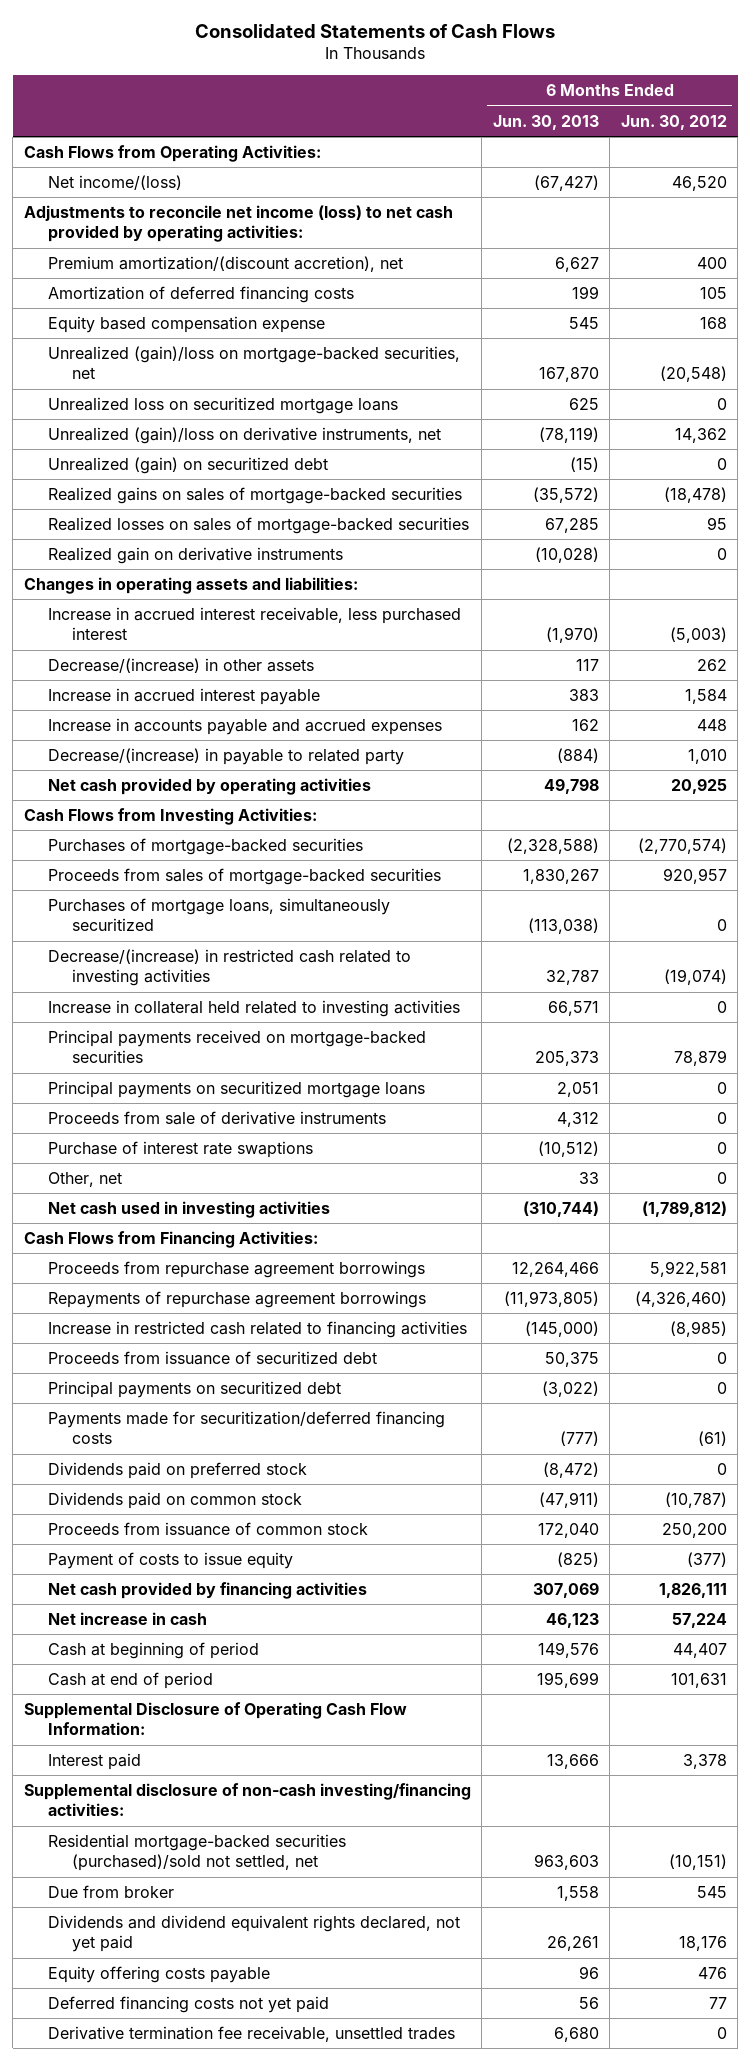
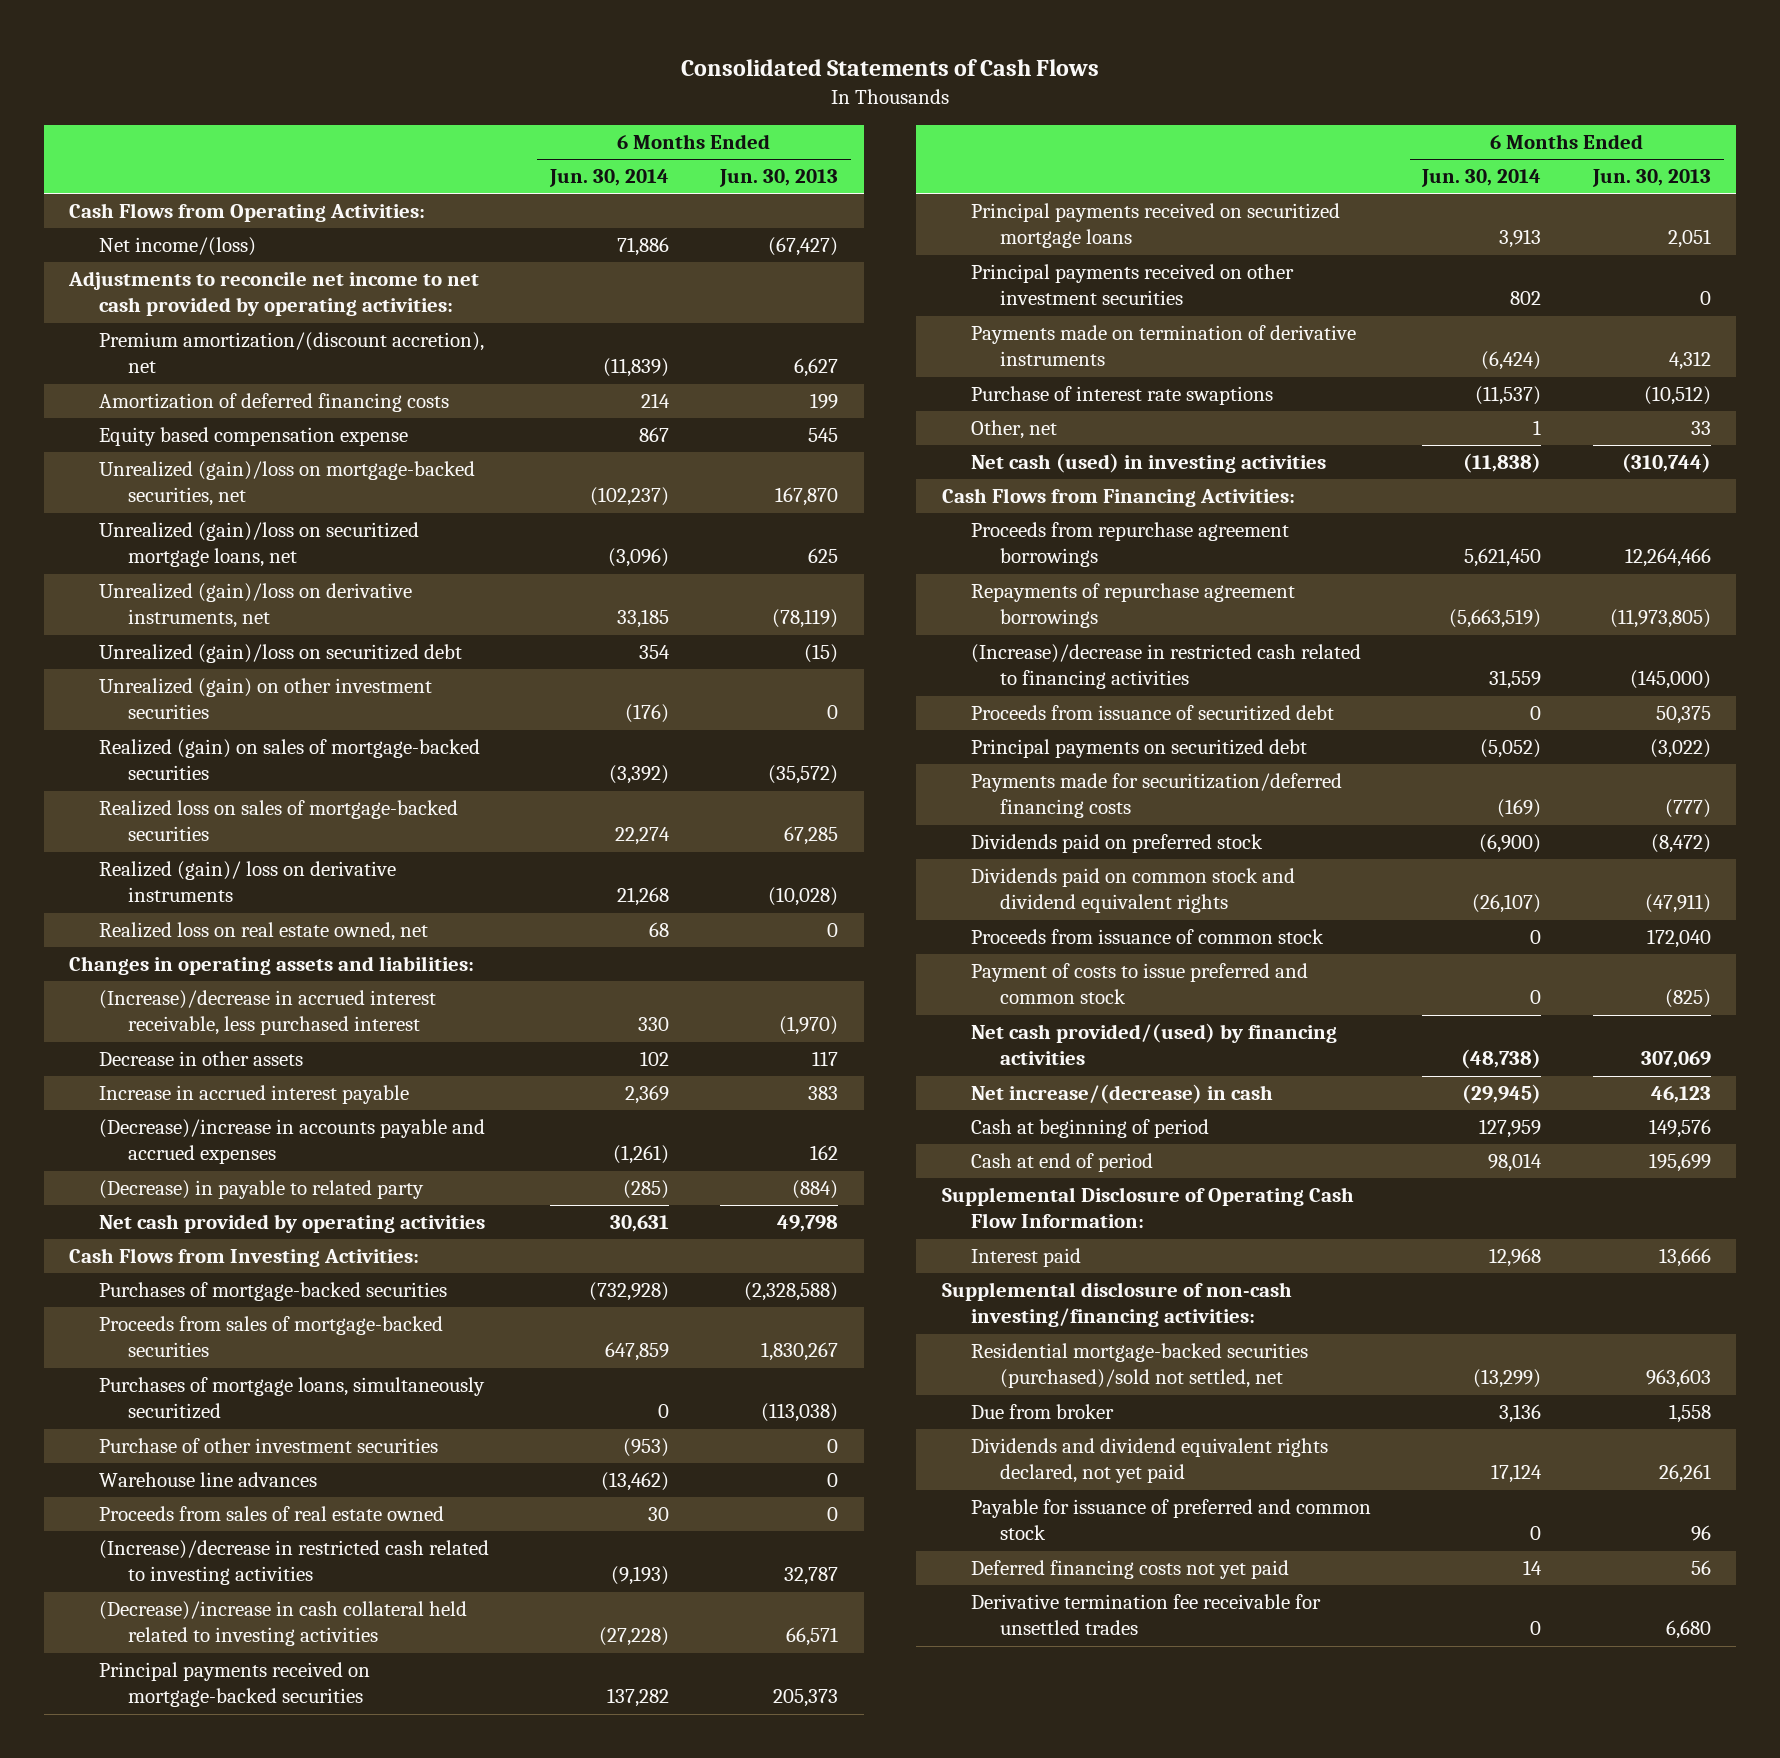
[620,114,727,130] Jun. 30, 2012 -> none
none -> [549,169,670,188] Jun. 30, 2014
[23,205,453,243] Adjustments to reconcile net income (loss) to net cash provided by operating activities: -> [68,271,480,317] Adjustments to reconcile net income to net cash provided by operating activities:
[47,397,398,415] Unrealized loss on securitized mortgage loans -> [98,522,419,568] Unrealized (gain)/loss on securitized mortgage loans, net
[47,457,328,475] Unrealized (gain) on securitized debt -> [98,644,462,664] Unrealized (gain)/loss on securitized debt
none -> [98,678,432,720] Unrealized (gain) on other investment securities
[47,487,462,505] Realized gains on sales of mortgage-backed securities -> [98,739,480,781] Realized (gain) on sales of mortgage-backed securities
[47,517,469,535] Realized losses on sales of mortgage-backed securities -> [98,800,458,842] Realized loss on sales of mortgage-backed securities
[47,547,343,565] Realized gain on derivative instruments -> [98,861,396,903] Realized (gain)/ loss on derivative instruments
none -> [98,922,428,942] Realized loss on real estate owned, net
[47,607,461,641] Increase in accrued interest receivable, less purchased interest -> [98,990,436,1036] (Increase)/decrease in accrued interest receivable, less purchased interest
[47,658,314,674] Decrease/(increase) in other assets -> [98,1051,303,1067] Decrease in other assets
[47,718,442,736] Increase in accounts payable and accrued expenses -> [98,1119,485,1165] (Decrease)/increase in accounts payable and accrued expenses
[47,748,404,766] Decrease/(increase) in payable to related party -> [98,1180,424,1200] (Decrease) in payable to related party
none -> [98,1438,438,1454] Purchase of other investment securities
none -> [98,1472,317,1488] Warehouse line advances
none -> [98,1506,444,1522] Proceeds from sales of real estate owned
[47,949,411,987] Decrease/(increase) in restricted cash related to investing activities -> [98,1540,489,1586] (Increase)/decrease in restricted cash related to investing activities
[47,1000,460,1018] Increase in collateral held related to investing activities -> [98,1601,467,1647] (Decrease)/increase in cash collateral held related to investing activities
[47,1081,425,1099] Principal payments on securitized mortgage loans -> [971,203,1341,249] Principal payments received on securitized mortgage loans
none -> [971,264,1295,306] Principal payments received on other investment securities
[47,1111,386,1126] Proceeds from sale of derivative instruments -> [971,325,1357,367] Payments made on termination of derivative instruments
[47,1201,330,1219] Net cash used in investing activities -> [971,453,1327,474] Net cash (used) in investing activities
[47,1321,467,1339] Increase in restricted cash related to financing activities -> [971,644,1362,690] (Increase)/decrease in restricted cash related to financing activities
[47,1492,302,1510] Dividends paid on common stock -> [971,868,1296,914] Dividends paid on common stock and dividend equivalent rights
[47,1552,293,1570] Payment of costs to issue equity -> [971,963,1309,1005] Payment of costs to issue preferred and common stock
[47,1582,367,1600] Net cash provided by financing activities -> [971,1023,1338,1066] Net cash provided/(used) by financing activities
[47,1612,207,1626] Net increase in cash -> [971,1084,1274,1105] Net increase/(decrease) in cash
[47,1966,270,1984] Equity offering costs payable -> [971,1499,1372,1541] Payable for issuance of preferred and common stock
[47,2026,455,2043] Derivative termination fee receivable, unsettled trades -> [971,1594,1322,1636] Derivative termination fee receivable for unsettled trades

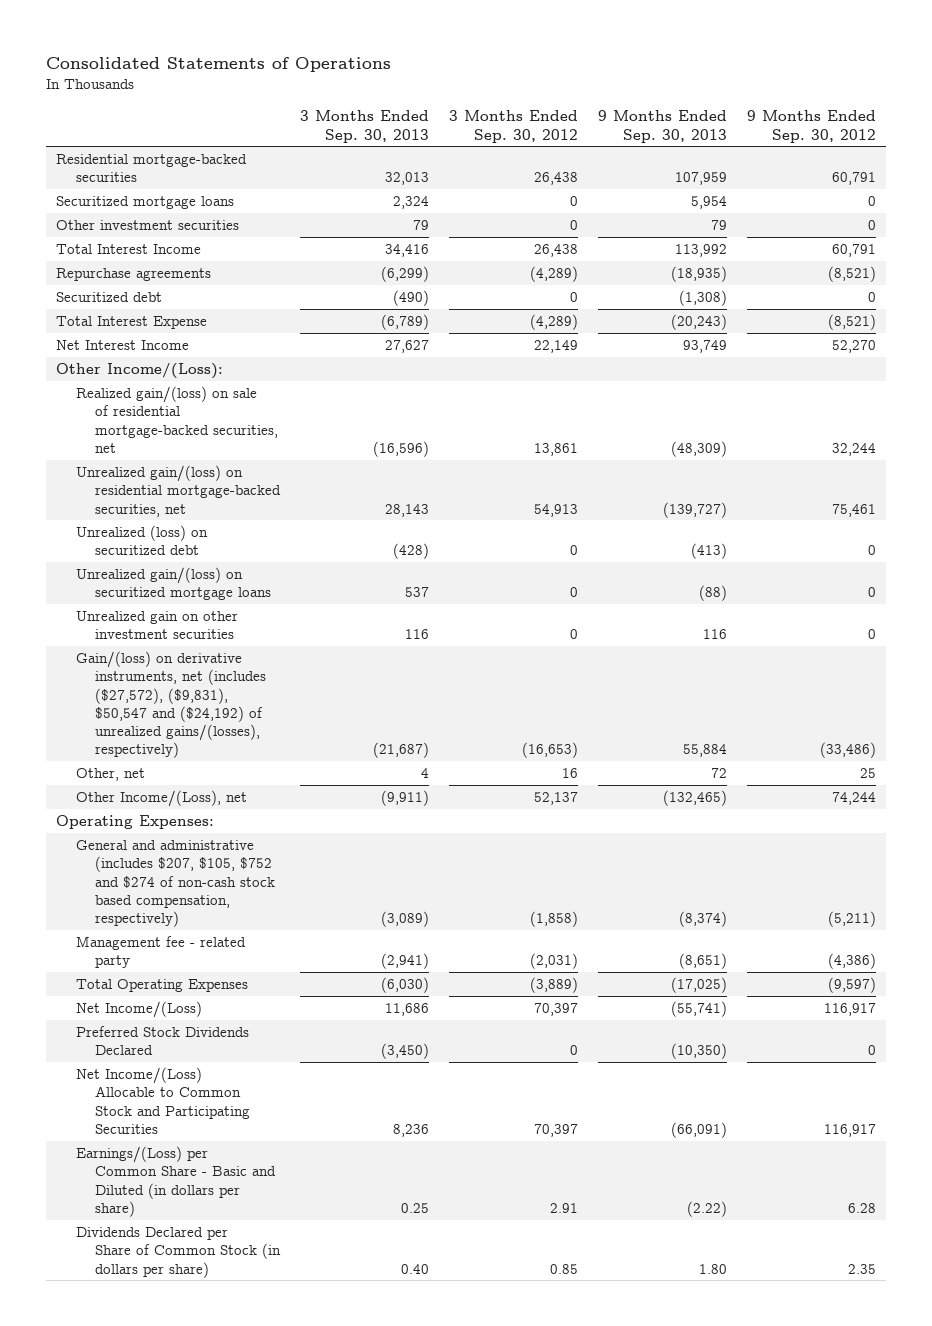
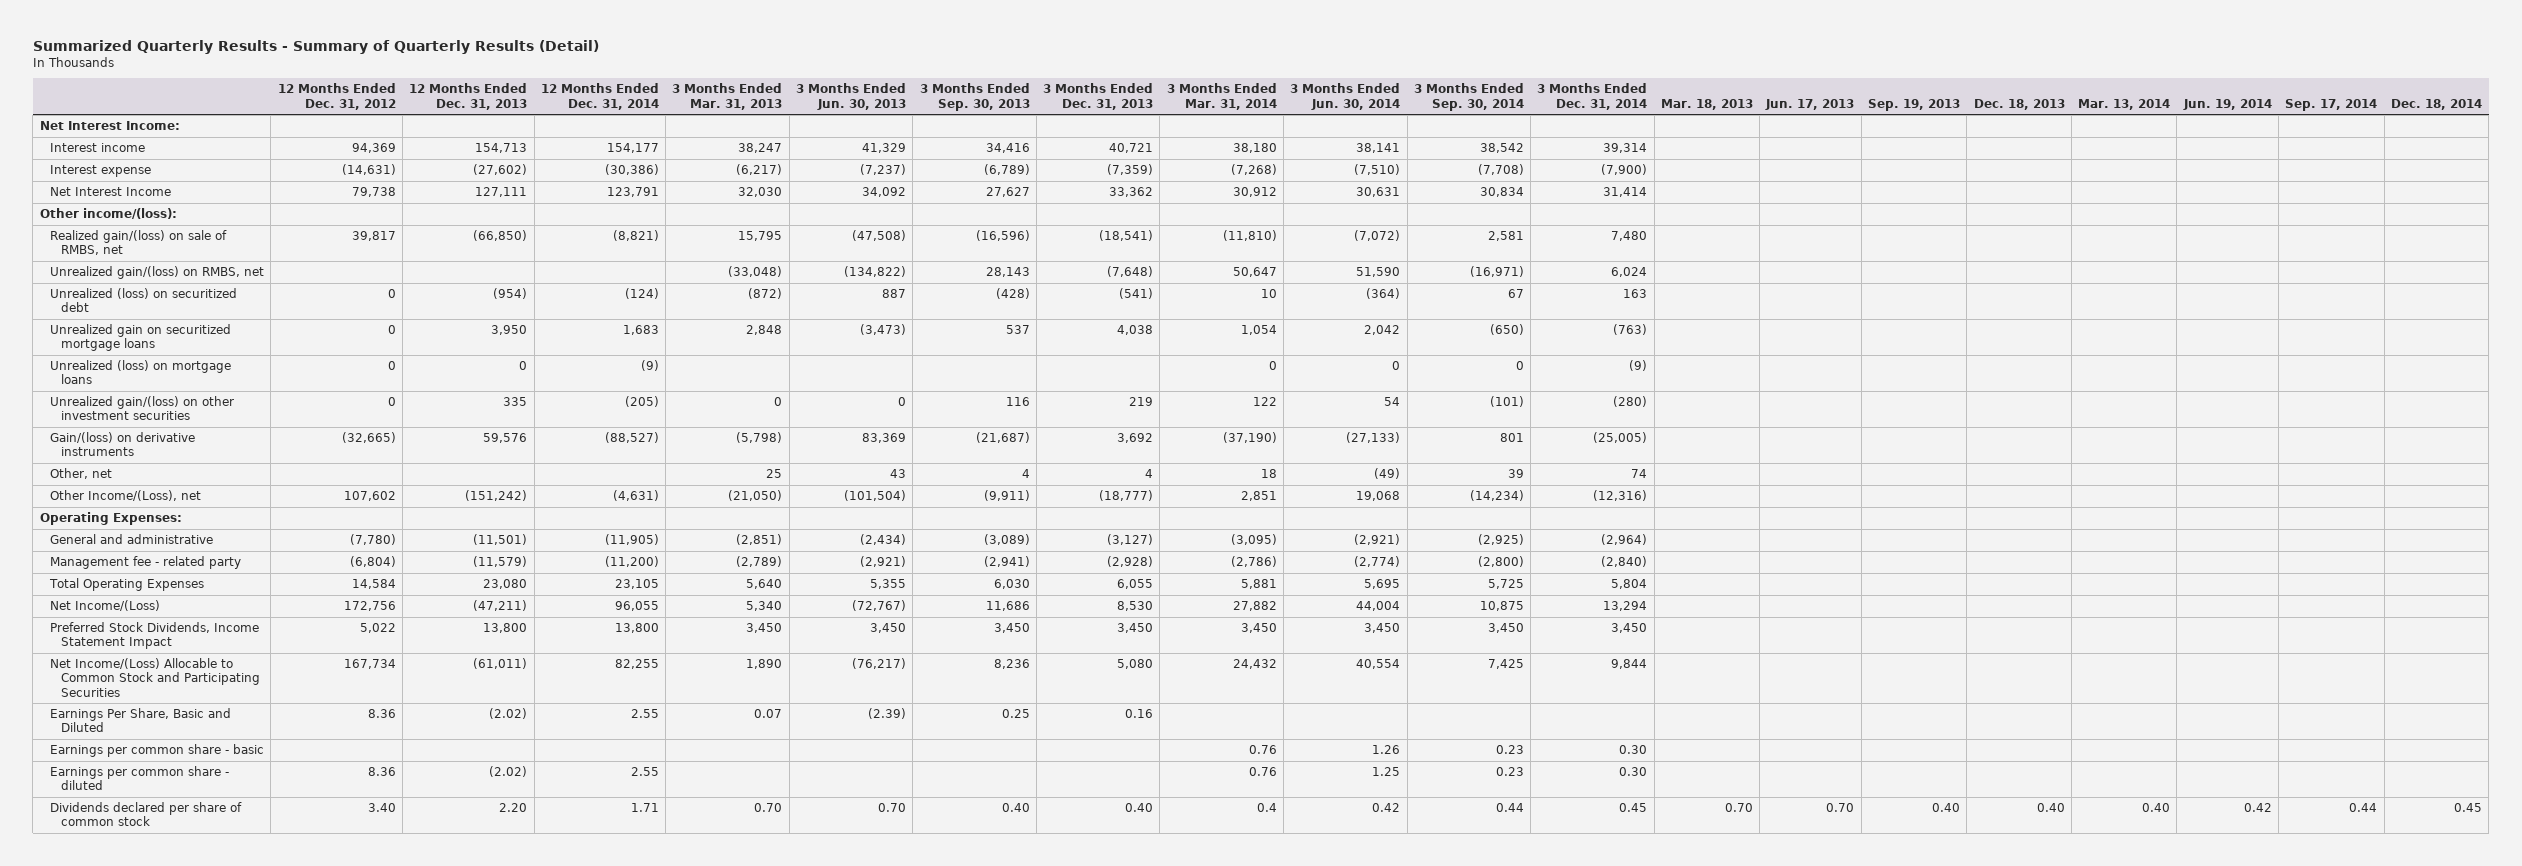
[46,57,392,73] Consolidated Statements of Operations -> [32,39,599,54] Summarized Quarterly Results - Summary of Quarterly Results (Detail)
[449,110,579,143] 3 Months Ended Sep. 30, 2012 -> none
[597,110,727,143] 9 Months Ended Sep. 30, 2013 -> none
[746,110,876,143] 9 Months Ended Sep. 30, 2012 -> none
none -> [277,83,396,110] 12 Months Ended Dec. 31, 2012
none -> [409,83,528,110] 12 Months Ended Dec. 31, 2013
none -> [540,83,659,110] 12 Months Ended Dec. 31, 2014
none -> [672,83,783,110] 3 Months Ended Mar. 31, 2013
none -> [796,83,907,110] 3 Months Ended Jun. 30, 2013
none -> [1043,83,1154,110] 3 Months Ended Dec. 31, 2013
none -> [1166,83,1277,110] 3 Months Ended Mar. 31, 2014
none -> [1290,83,1401,110] 3 Months Ended Jun. 30, 2014
none -> [1413,83,1524,111] 3 Months Ended Sep. 30, 2014
none -> [1537,83,1648,110] 3 Months Ended Dec. 31, 2014
none -> [1660,98,1753,110] Mar. 18, 2013
none -> [1765,98,1855,110] Jun. 17, 2013
none -> [1868,98,1961,111] Sep. 19, 2013
none -> [1973,98,2065,110] Dec. 18, 2013
none -> [2078,98,2171,110] Mar. 13, 2014
none -> [2182,98,2272,110] Jun. 19, 2014
none -> [2285,98,2378,111] Sep. 17, 2014
none -> [2390,98,2482,110] Dec. 18, 2014
[56,154,248,183] Residential mortgage-backed securities -> none
[56,196,235,210] Securitized mortgage loans -> none
[56,220,240,231] Other investment securities -> none
[56,268,212,282] Repurchase agreements -> none
[56,292,163,303] Securitized debt -> none
none -> [39,121,180,131] Net Interest Income:
[56,244,202,255] Total Interest Income -> [50,143,146,153] Interest income
[56,316,208,330] Total Interest Expense -> [50,165,152,178] Interest expense
[56,363,224,380] Other Income/(Loss): -> [39,208,177,220] Other income/(loss):
[75,386,279,453] Realized gain/(loss) on sale of residential mortgage-backed securities, net -> [50,230,228,256] Realized gain/(loss) on sale of RMBS, net
[75,465,282,517] Unrealized gain/(loss) on residential mortgage-backed securities, net -> [50,266,265,280] Unrealized gain/(loss) on RMBS, net
[75,567,272,601] Unrealized gain/(loss) on securitized mortgage loans -> [50,324,232,352] Unrealized gain on securitized mortgage loans
none -> [50,360,232,385] Unrealized (loss) on mortgage loans
[75,611,238,640] Unrealized gain on other investment securities -> [50,396,235,421] Unrealized gain/(loss) on other investment securities
[75,651,267,759] Gain/(loss) on derivative instruments, net (includes ($27,572), ($9,831), $50,547 and ($24,192) of unrealized gains/(losses), respectively) -> [50,432,196,457] Gain/(loss) on derivative instruments
[75,840,276,928] General and administrative (includes $207, $105, $752 and $274 of non-cash stock based compensation, respectively) -> [50,534,214,545] General and administrative
[381,977,430,994] (6,030) -> [993,579,1030,590] 6,030
[75,1026,249,1056] Preferred Stock Dividends Declared -> none
none -> [50,622,260,650] Preferred Stock Dividends, Income Statement Impact
[75,1146,277,1217] Earnings/(Loss) per Common Share - Basic and Diluted (in dollars per share) -> [50,708,232,733] Earnings Per Share, Basic and Diluted
none -> [50,744,265,758] Earnings per common share - basic
none -> [50,766,230,791] Earnings per common share - diluted
[75,1227,282,1278] Dividends Declared per Share of Common Stock (in dollars per share) -> [50,802,243,827] Dividends declared per share of common stock

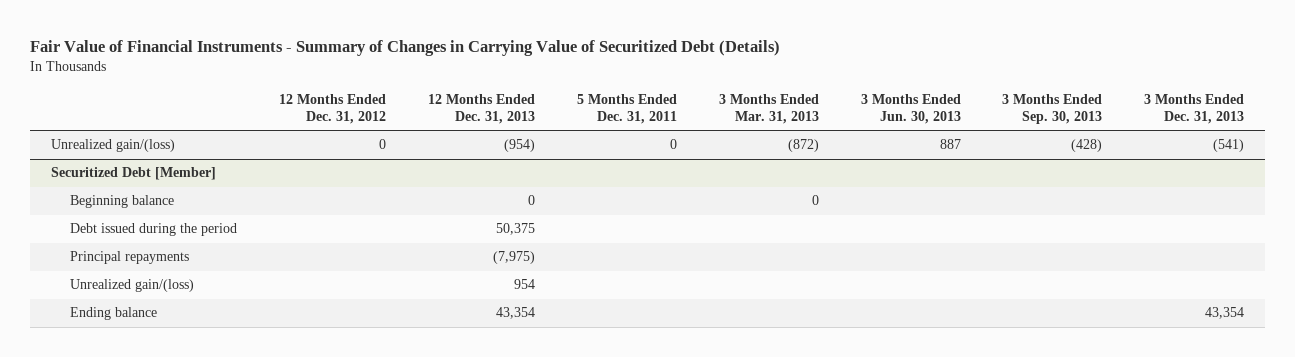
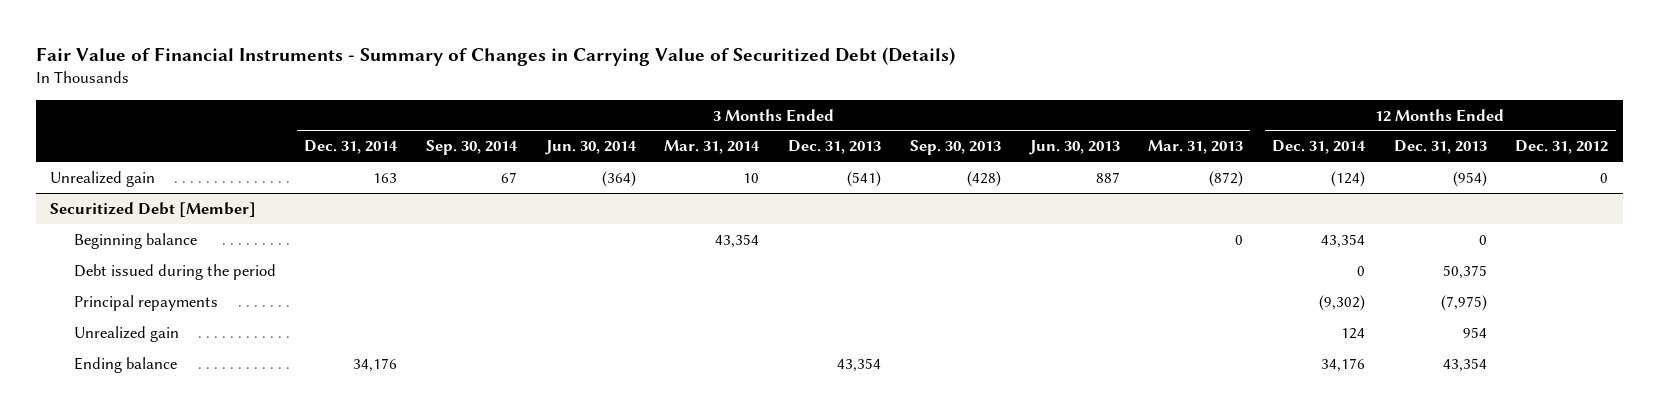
[576,93,677,125] 5 Months Ended Dec. 31, 2011 -> none
none -> [304,140,399,155] Dec. 31, 2014
none -> [426,140,519,156] Sep. 30, 2014
none -> [544,140,637,156] Jun. 30, 2014
none -> [664,140,761,155] Mar. 31, 2014
none -> [1271,140,1366,155] Dec. 31, 2014
[51,139,176,153] Unrealized gain/(loss) -> [49,170,155,187] Unrealized gain
[70,279,195,293] Unrealized gain/(loss) -> [73,325,179,342] Unrealized gain

